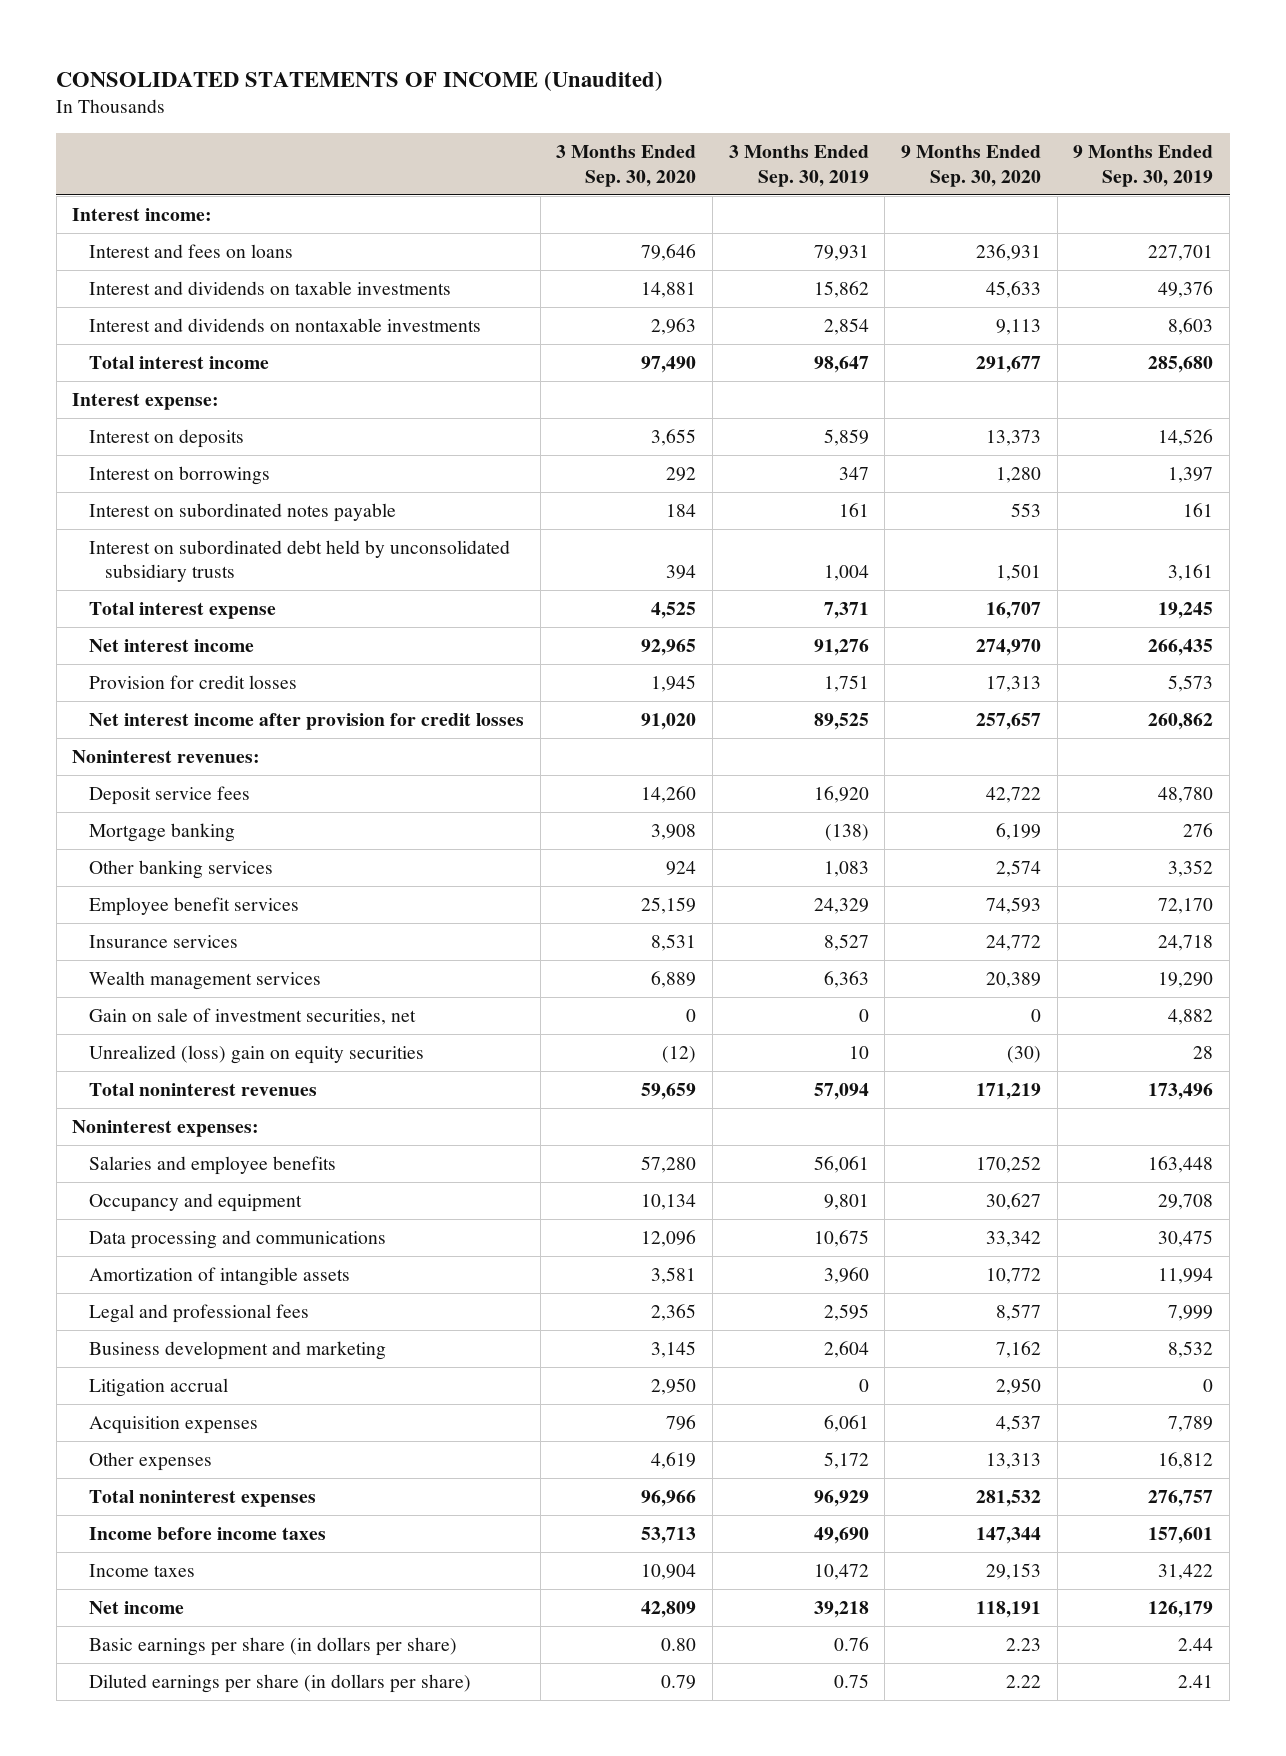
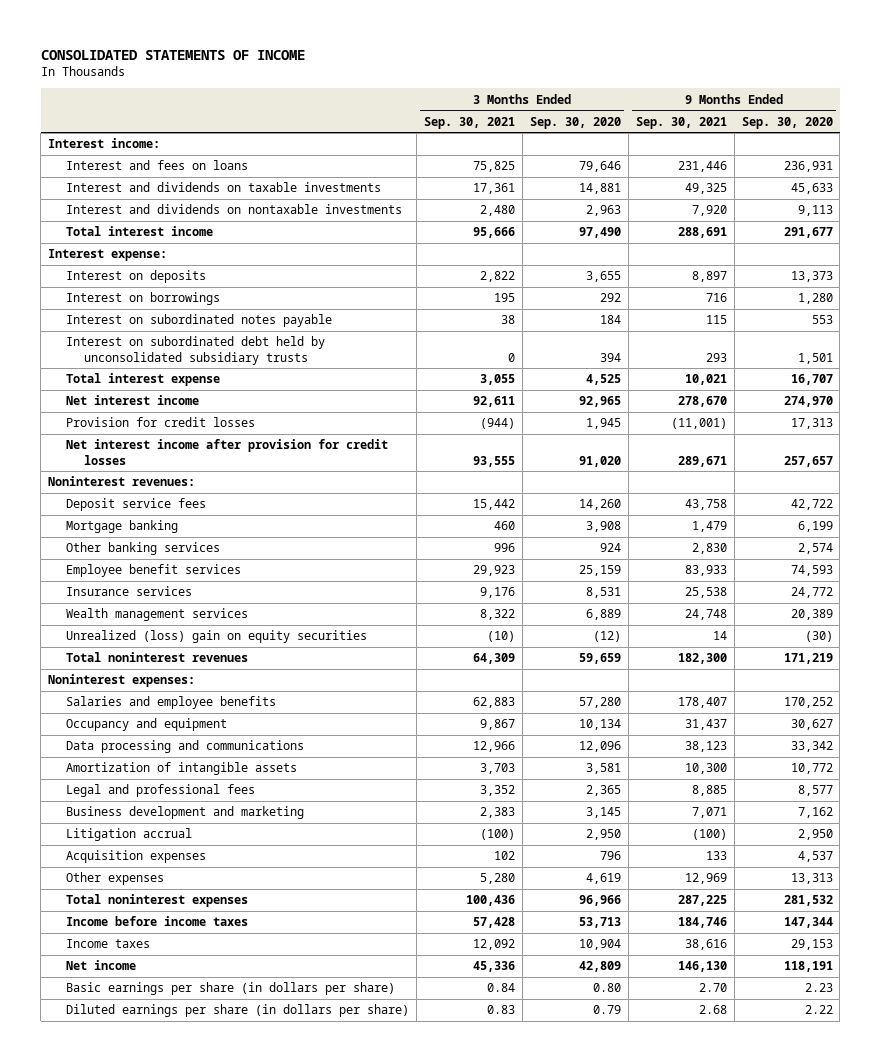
[56,70,664,91] CONSOLIDATED STATEMENTS OF INCOME (Unaudited) -> [40,49,305,60] CONSOLIDATED STATEMENTS OF INCOME
[728,145,869,187] 3 Months Ended Sep. 30, 2019 -> none
[1073,145,1214,187] 9 Months Ended Sep. 30, 2019 -> none
none -> [423,116,515,129] Sep. 30, 2021
none -> [635,116,727,129] Sep. 30, 2021
[88,1008,416,1026] Gain on sale of investment securities, net -> none

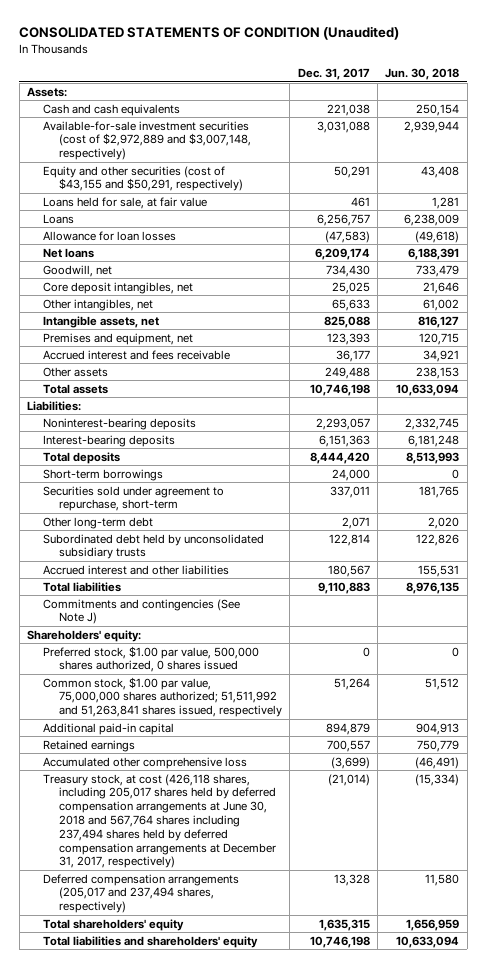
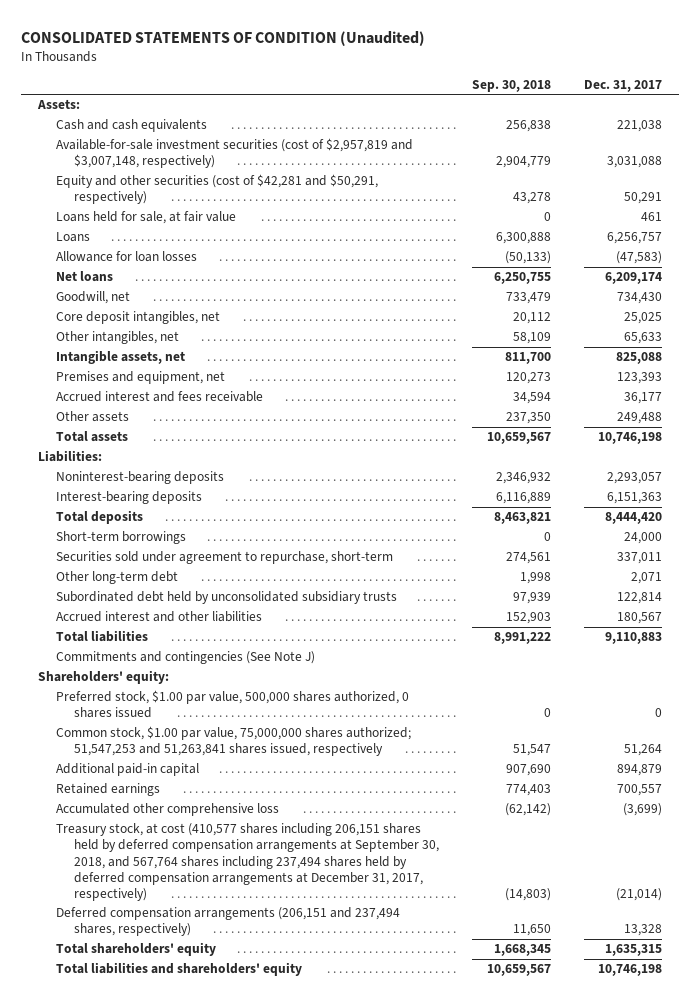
[385,68,460,81] Jun. 30, 2018 -> none
none -> [472,80,552,93] Sep. 30, 2018
[42,120,251,161] Available-for-sale investment securities (cost of $2,972,889 and $3,007,148, respectively) -> [55,138,413,169] Available-for-sale investment securities (cost of $2,957,819 and $3,007,148, respectively)
[42,165,243,192] Equity and other securities (cost of $43,155 and $50,291, respectively) -> [55,174,378,205] Equity and other securities (cost of $42,281 and $50,291, respectively)
[42,676,282,718] Common stock, $1.00 par value, 75,000,000 shares authorized; 51,511,992 and 51,263,841 shares issued, respectively -> [55,726,411,757] Common stock, $1.00 par value, 75,000,000 shares authorized; 51,547,253 and 51,263,841 shares issued, respectively
[42,773,276,869] Treasury stock, at cost (426,118 shares, including 205,017 shares held by deferred compensation arrangements at June 30, 2018 and 567,764 shares including 237,494 shares held by deferred compensation arrangements at December 31, 2017, respectively) -> [55,823,440,901] Treasury stock, at cost (410,577 shares including 206,151 shares held by deferred compensation arrangements at September 30, 2018, and 567,764 shares including 237,494 shares held by deferred compensation arrangements at December 31, 2017, respectively)
[42,873,239,914] Deferred compensation arrangements (205,017 and 237,494 shares, respectively) -> [55,907,400,937] Deferred compensation arrangements (206,151 and 237,494 shares, respectively)

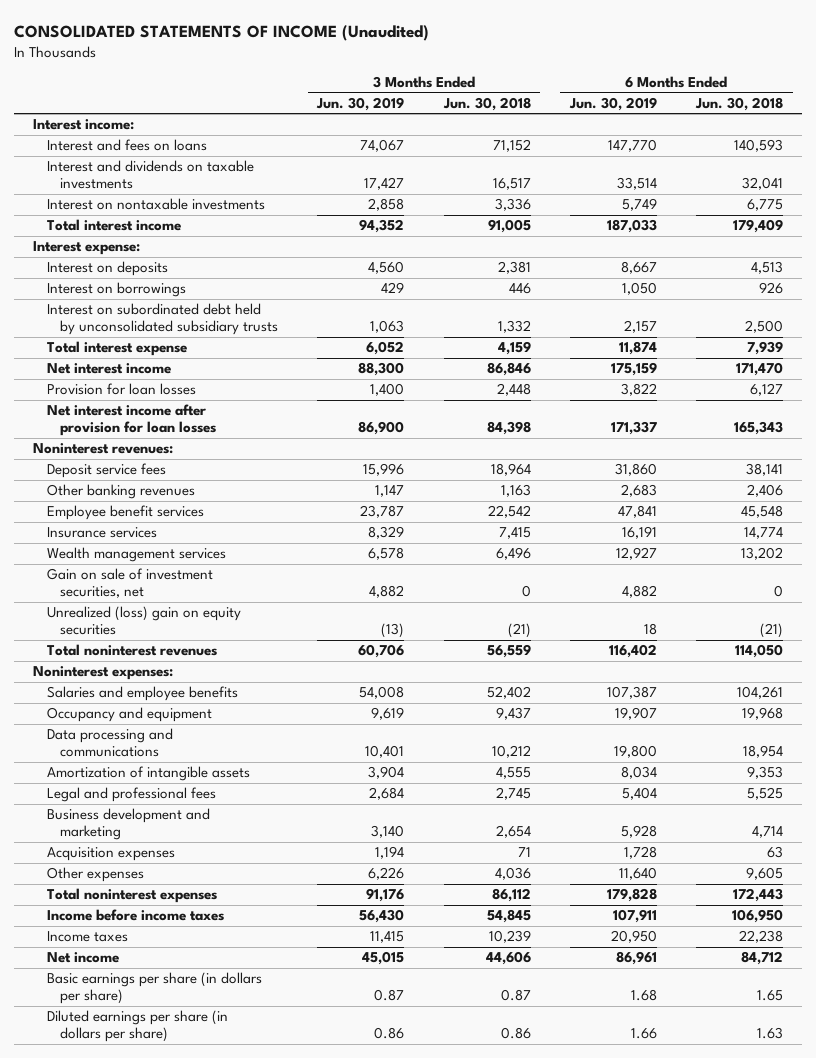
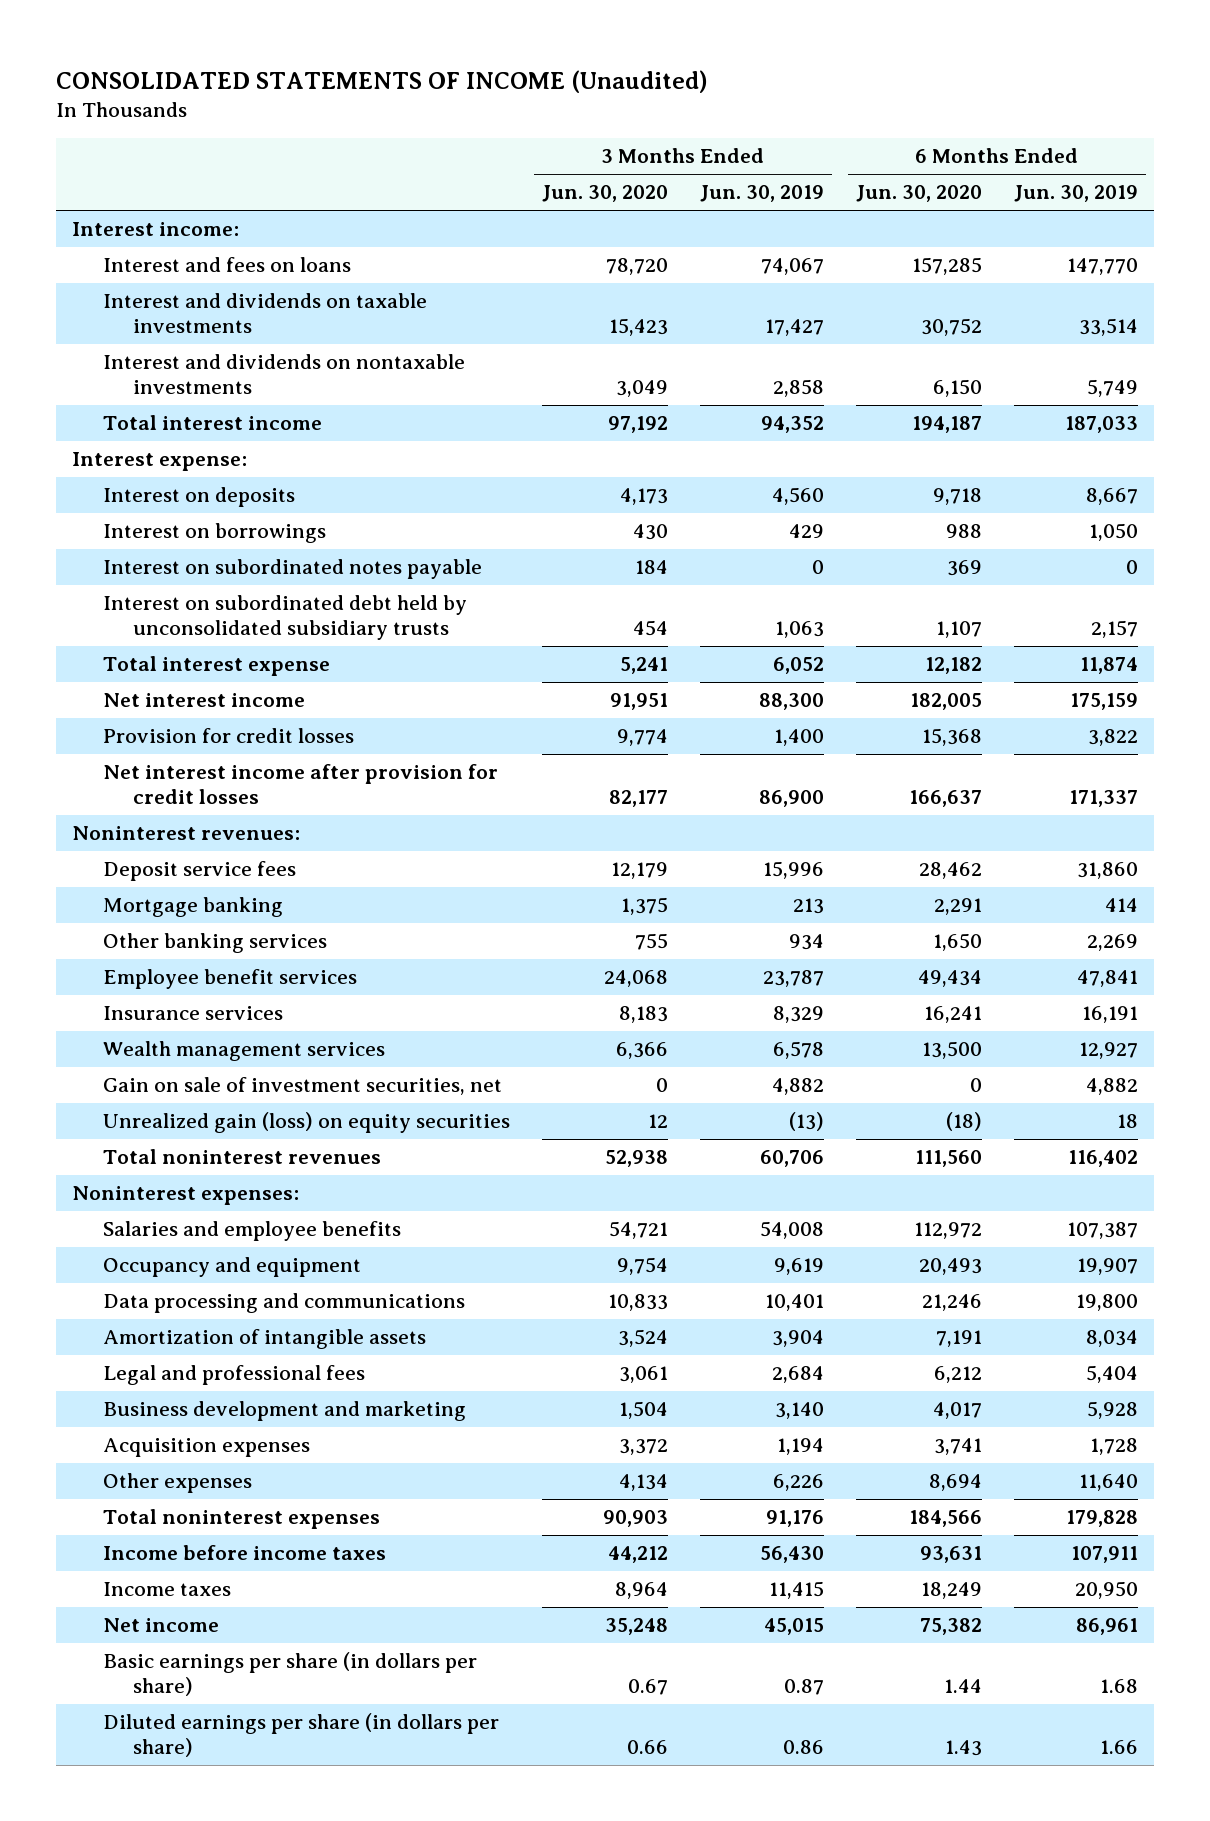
[442,96,531,111] Jun. 30, 2018 -> none
[694,96,783,111] Jun. 30, 2018 -> none
none -> [541,185,668,203] Jun. 30, 2020
none -> [855,185,982,203] Jun. 30, 2020
[46,198,265,211] Interest on nontaxable investments -> [102,354,465,394] Interest and dividends on nontaxable investments
none -> [102,559,482,580] Interest on subordinated notes payable
[46,383,196,396] Provision for loan losses -> [102,728,354,744] Provision for credit losses
[46,404,217,437] Net interest income after provision for loan losses -> [102,764,498,804] Net interest income after provision for credit losses
none -> [102,897,283,918] Mortgage banking
[46,484,195,500] Other banking revenues -> [102,933,327,954] Other banking services
[375,485,405,498] 1,147 -> [788,934,824,951] 934
[620,484,657,498] 2,683 -> [1086,934,1138,952] 2,269
[46,606,241,636] Unrealized (loss) gain on equity securities -> [102,1112,510,1134] Unrealized gain (loss) on equity securities

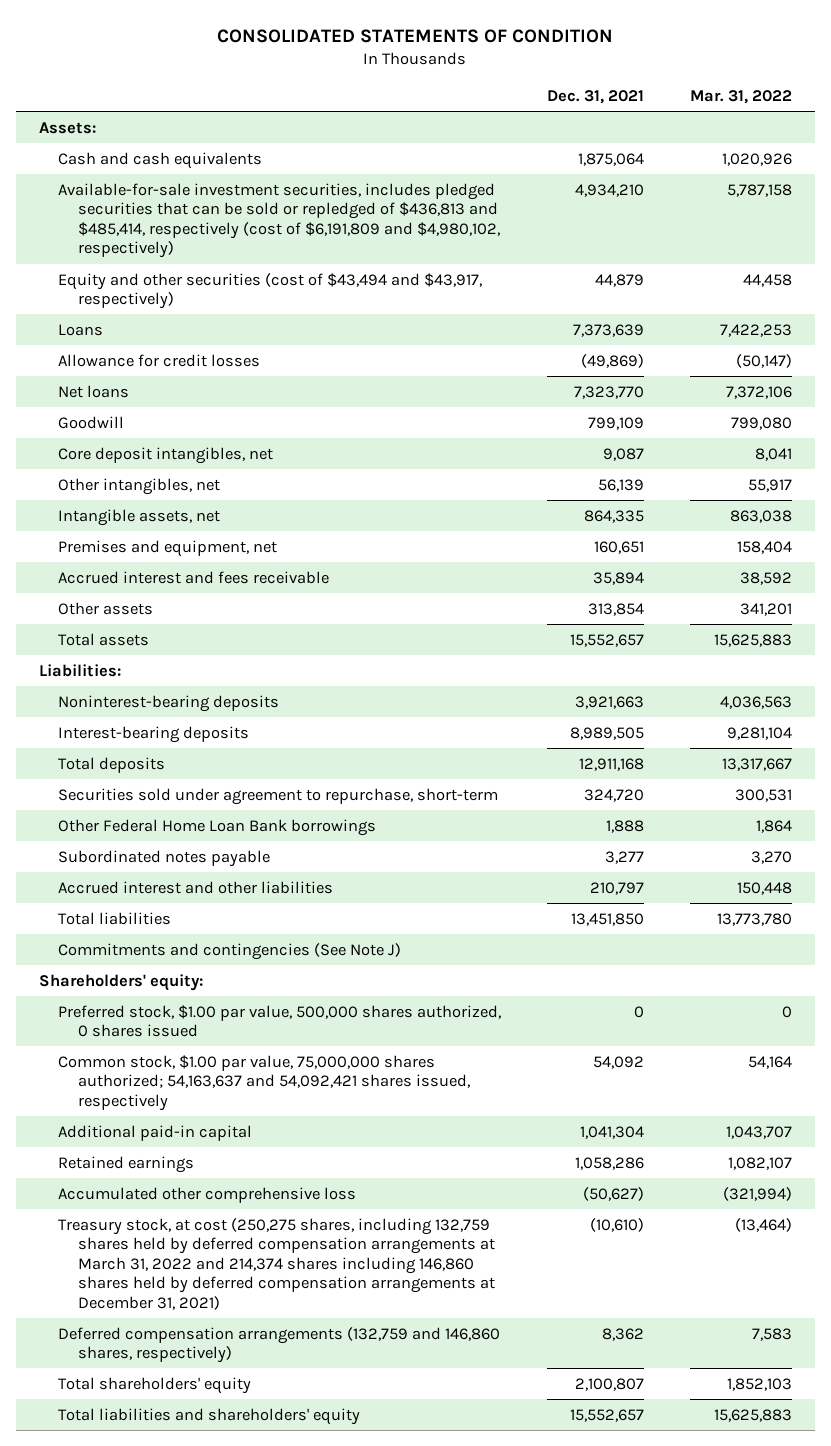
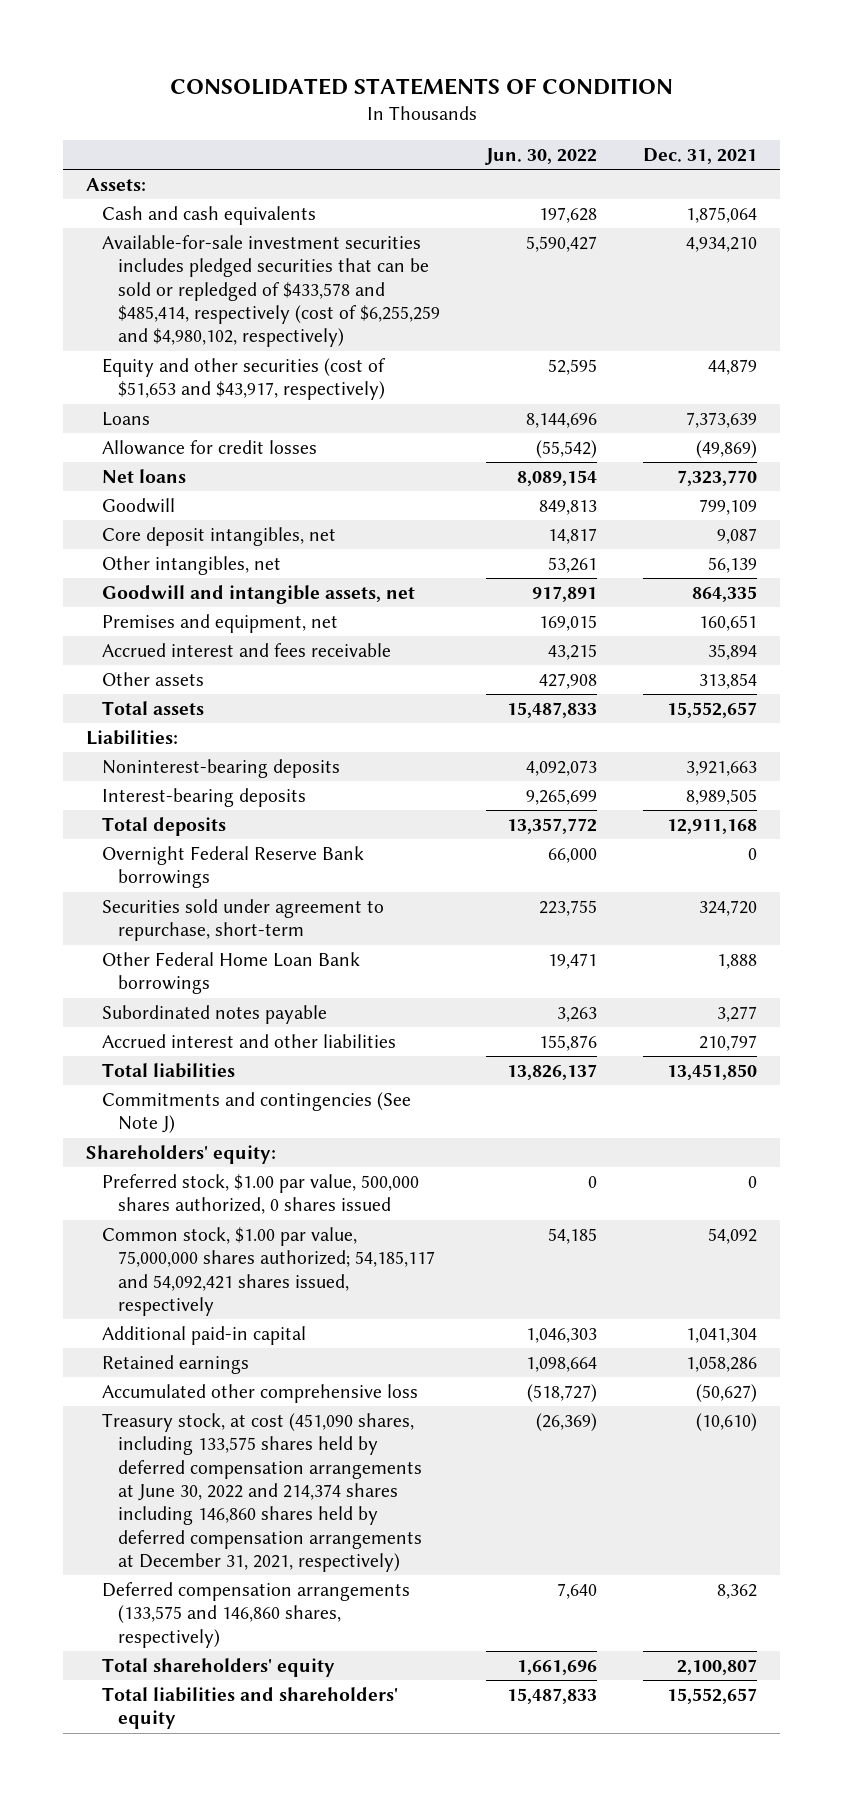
[690,90,793,105] Mar. 31, 2022 -> none
none -> [485,147,598,165] Jun. 30, 2022
[58,182,500,259] Available-for-sale investment securities, includes pledged securities that can be sold or repledged of $436,813 and $485,414, respectively (cost of $6,191,809 and $4,980,102, respectively) -> [102,235,441,348] Available-for-sale investment securities includes pledged securities that can be sold or repledged of $433,578 and $485,414, respectively (cost of $6,255,259 and $4,980,102, respectively)
[58,272,483,310] Equity and other securities (cost of $43,494 and $43,917, respectively) -> [102,358,387,401] Equity and other securities (cost of $51,653 and $43,917, respectively)
[58,508,221,526] Intangible assets, net -> [102,585,416,605] Goodwill and intangible assets, net
none -> [102,846,365,889] Overnight Federal Reserve Bank borrowings
[58,1054,470,1111] Common stock, $1.00 par value, 75,000,000 shares authorized; 54,163,637 and 54,092,421 shares issued, respectively -> [102,1227,436,1317] Common stock, $1.00 par value, 75,000,000 shares authorized; 54,185,117 and 54,092,421 shares issued, respectively
[58,1217,495,1310] Treasury stock, at cost (250,275 shares, including 132,759 shares held by deferred compensation arrangements at March 31, 2022 and 214,374 shares including 146,860 shares held by deferred compensation arrangements at December 31, 2021) -> [102,1413,423,1572] Treasury stock, at cost (451,090 shares, including 133,575 shares held by deferred compensation arrangements at June 30, 2022 and 214,374 shares including 146,860 shares held by deferred compensation arrangements at December 31, 2021, respectively)
[58,1326,501,1364] Deferred compensation arrangements (132,759 and 146,860 shares, respectively) -> [102,1582,411,1648] Deferred compensation arrangements (133,575 and 146,860 shares, respectively)

